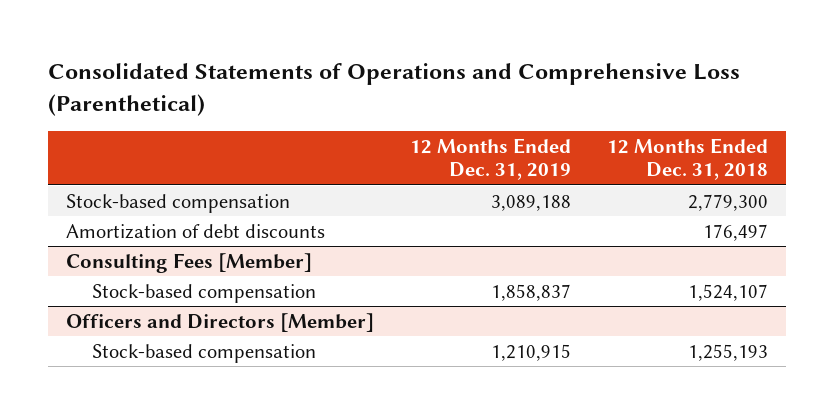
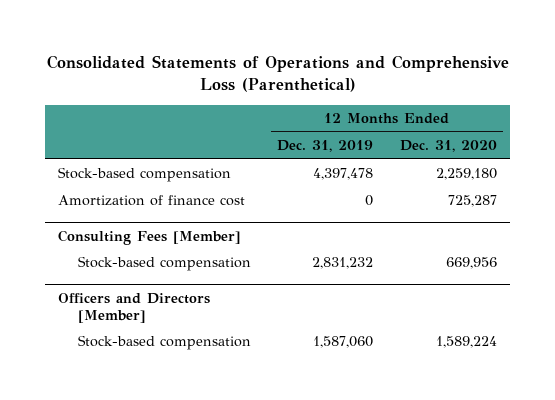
[607,137,769,181] 12 Months Ended Dec. 31, 2018 -> none
none -> [399,140,497,153] Dec. 31, 2020
[65,223,325,239] Amortization of debt discounts -> none
[490,194,571,211] 3,089,188 -> [313,168,374,181] 4,397,478
none -> [58,195,246,207] Amortization of finance cost
[490,283,571,301] 1,858,837 -> [312,257,374,270] 2,831,232
[490,343,571,361] 1,210,915 -> [313,336,374,349] 1,587,060

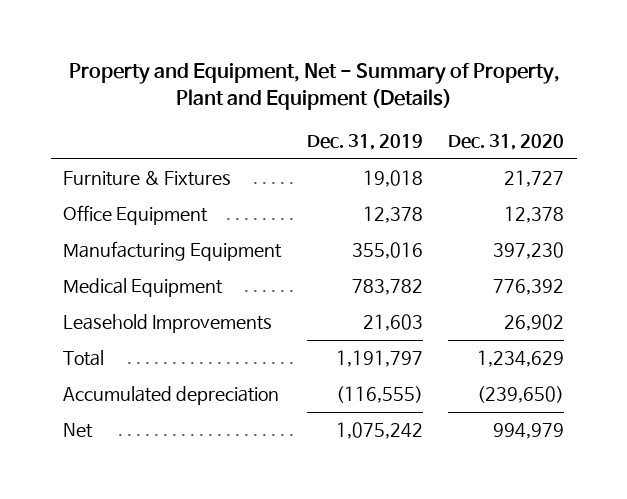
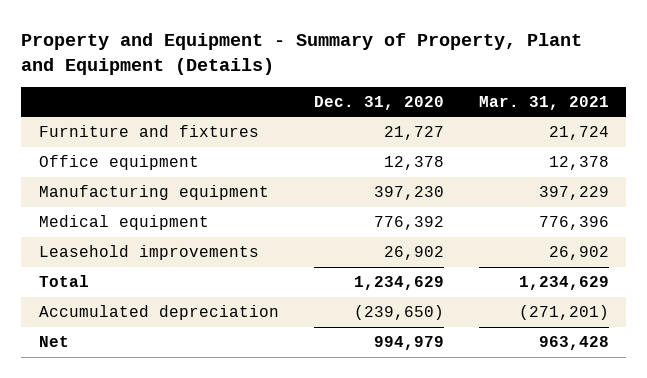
[68,62,560,110] Property and Equipment, Net - Summary of Property, Plant and Equipment (Details) -> [21,33,583,75] Property and Equipment - Summary of Property, Plant and Equipment (Details)
[306,133,423,150] Dec. 31, 2019 -> none
none -> [478,95,609,110] Mar. 31, 2021
[63,171,232,187] Furniture & Fixtures -> [38,125,259,138] Furniture and fixtures
[63,205,209,226] Office Equipment -> [38,155,199,171] Office equipment
[63,241,283,262] Manufacturing Equipment -> [38,185,269,201] Manufacturing equipment
[63,278,224,298] Medical Equipment -> [38,215,209,231] Medical equipment
[63,314,273,334] Leasehold Improvements -> [38,245,259,261] Leasehold improvements

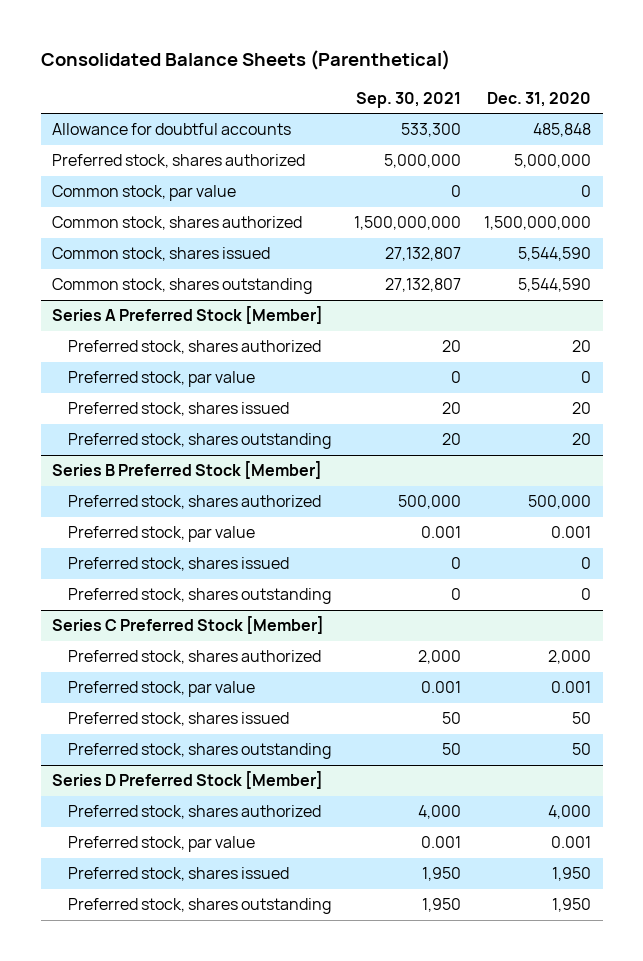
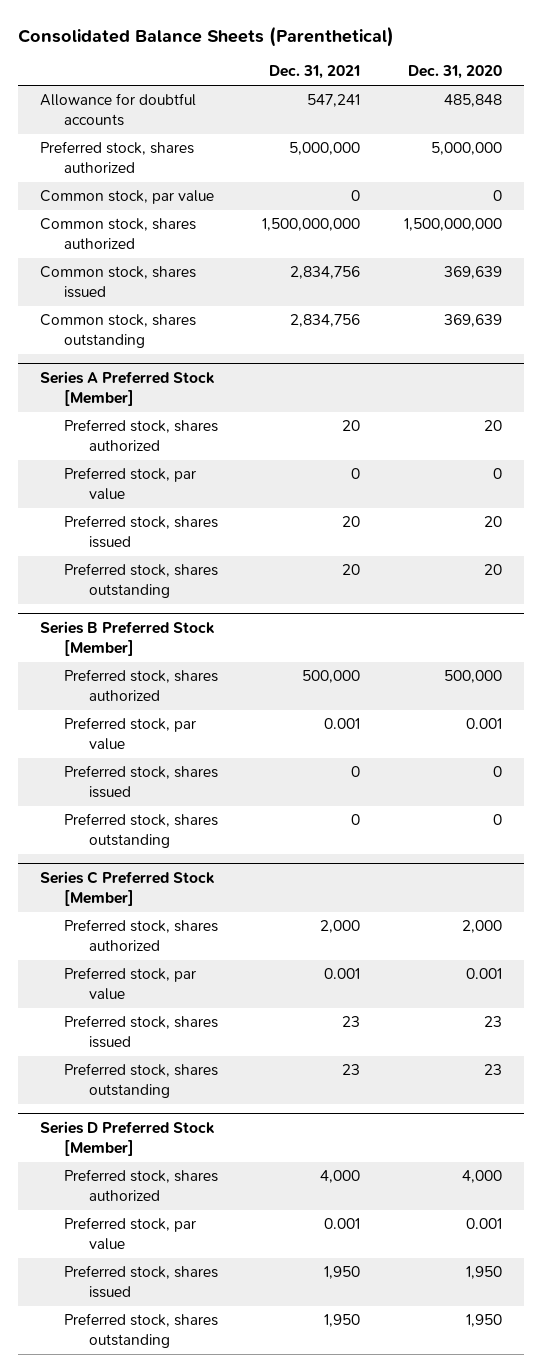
[355,91,461,108] Sep. 30, 2021 -> none
none -> [269,65,361,80] Dec. 31, 2021
[518,247,592,262] 5,544,590 -> [444,266,503,280] 369,639
[518,278,592,293] 5,544,590 -> [444,314,503,328] 369,639
[572,712,592,725] 50 -> [484,1016,503,1028] 23
[572,743,592,756] 50 -> [484,1064,503,1076] 23

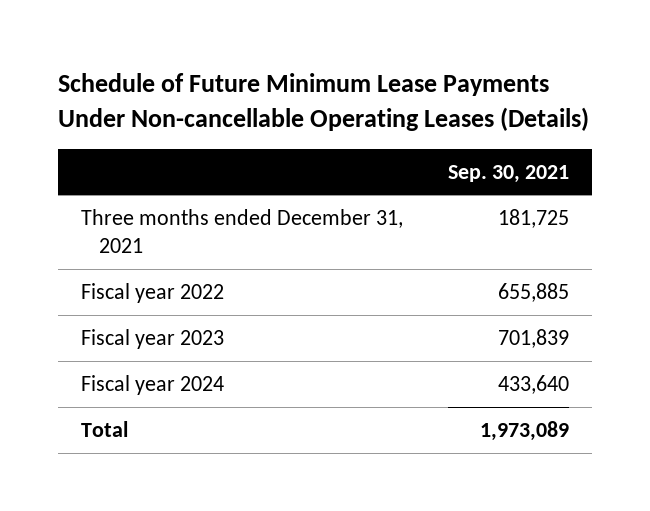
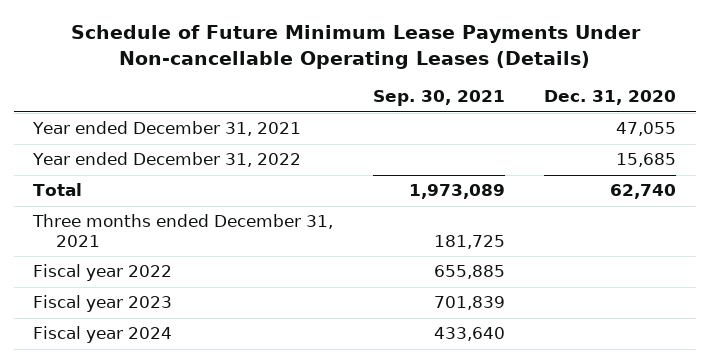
none -> [544,90,677,106] Dec. 31, 2020
none -> [32,121,302,137] Year ended December 31, 2021
none -> [32,152,302,168] Year ended December 31, 2022
[80,420,128,437] Total -> [33,183,83,197] Total

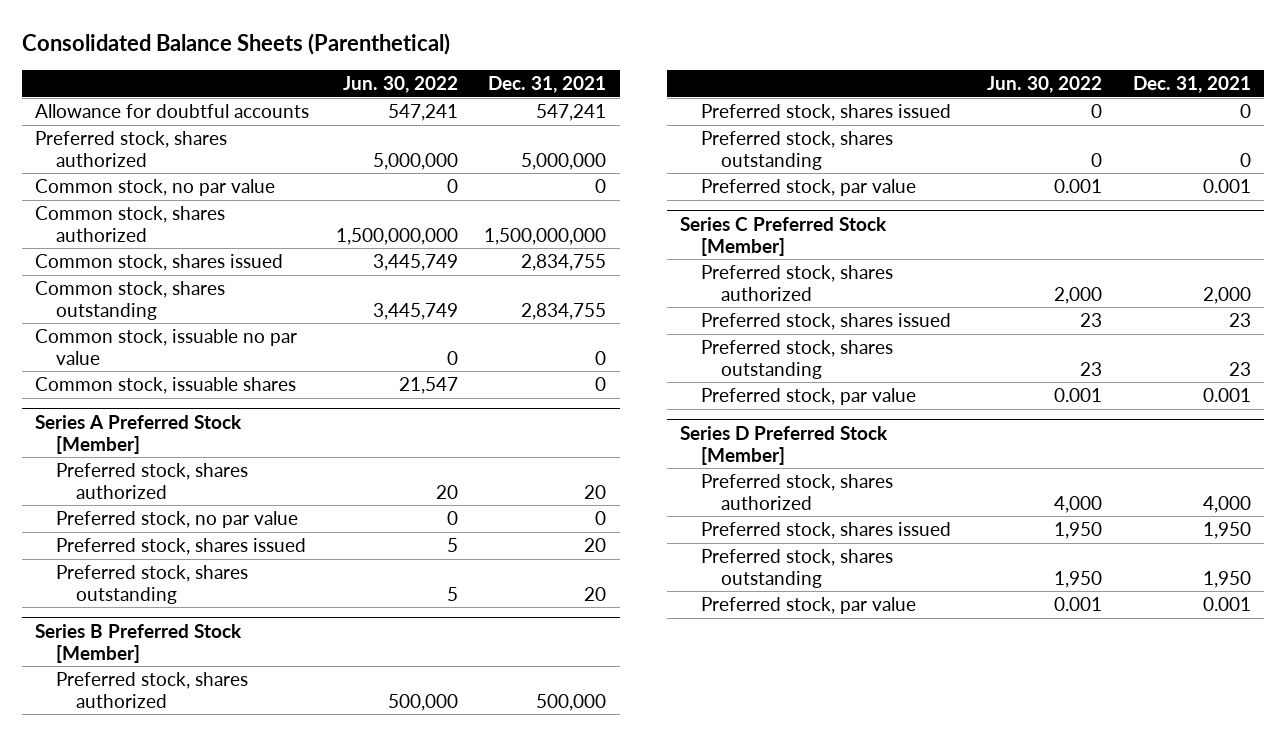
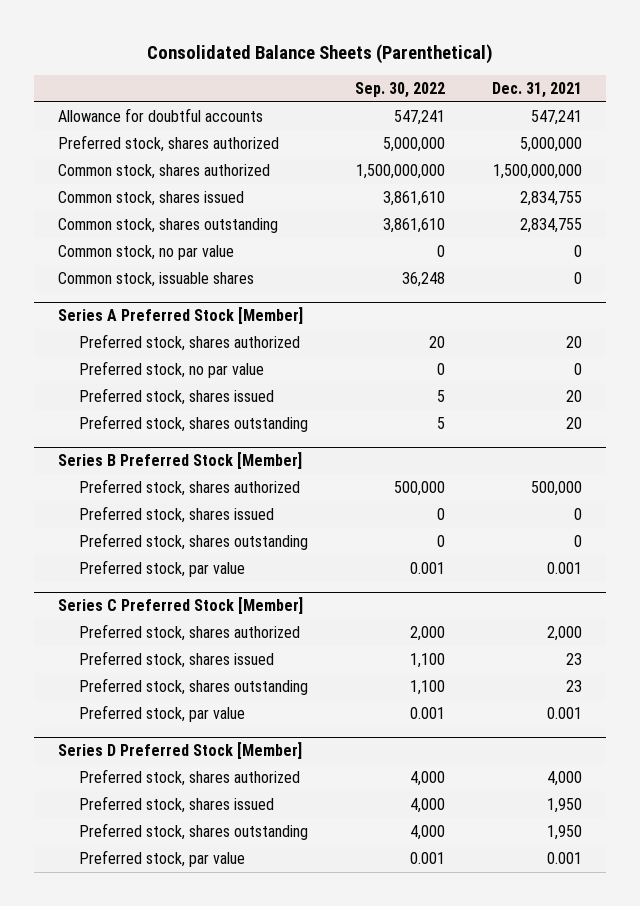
[342,76,458,94] Jun. 30, 2022 -> none
none -> [355,82,446,99] Sep. 30, 2022
[35,329,298,366] Common stock, issuable no par value -> none
[35,179,276,197] Common stock, no par value -> [57,245,234,261] Common stock, no par value

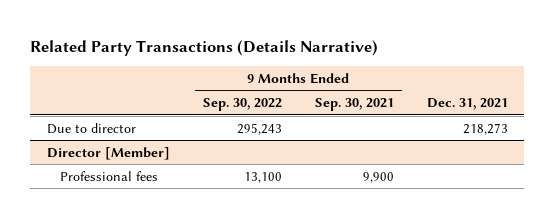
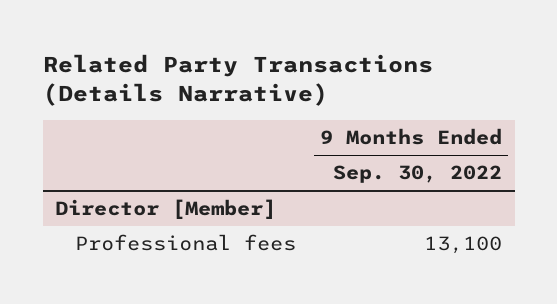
[314,98,394,112] Sep. 30, 2021 -> none
[426,98,508,111] Dec. 31, 2021 -> none
[46,122,136,134] Due to director -> none

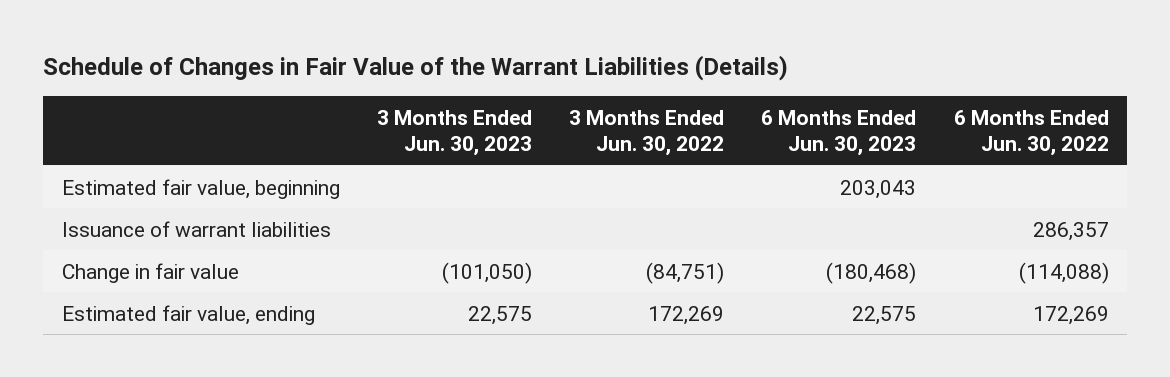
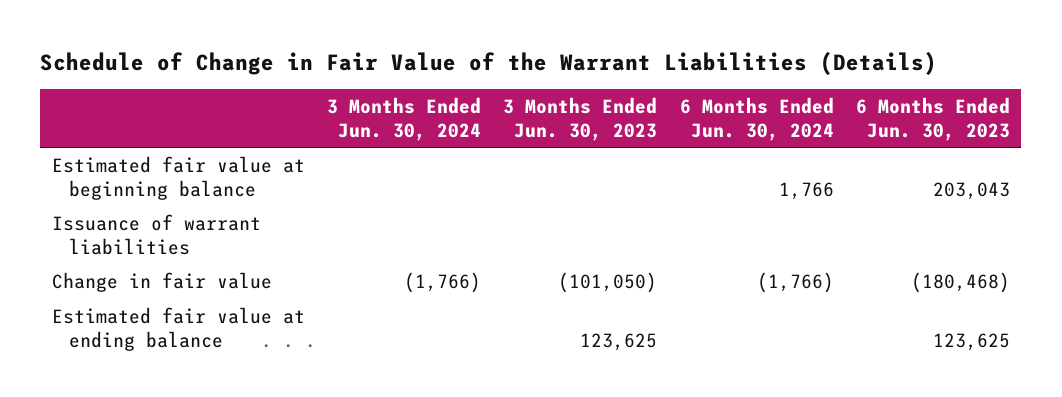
[42,55,788,82] Schedule of Changes in Fair Value of the Warrant Liabilities (Details) -> [40,51,938,75] Schedule of Change in Fair Value of the Warrant Liabilities (Details)
[569,109,725,156] 3 Months Ended Jun. 30, 2022 -> none
[953,109,1109,156] 6 Months Ended Jun. 30, 2022 -> none
none -> [326,97,481,141] 3 Months Ended Jun. 30, 2024
none -> [679,97,834,141] 6 Months Ended Jun. 30, 2024
[61,178,340,199] Estimated fair value, beginning -> [51,155,305,200] Estimated fair value at beginning balance
[61,304,315,325] Estimated fair value, ending -> [51,306,305,351] Estimated fair value at ending balance
[467,305,532,325] 22,575 -> [580,332,658,351] 123,625
[852,305,917,325] 22,575 -> [932,332,1010,351] 123,625

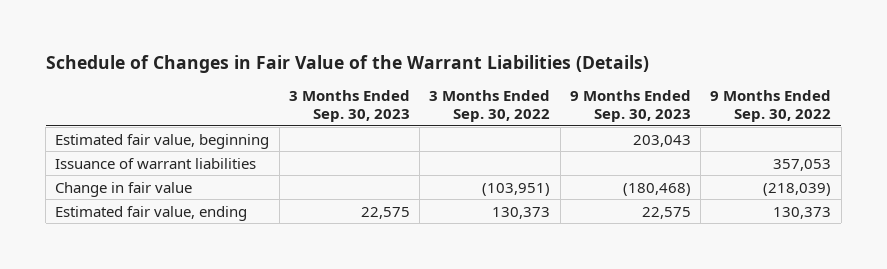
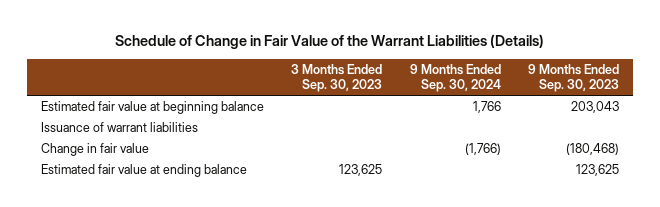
[45,54,649,73] Schedule of Changes in Fair Value of the Warrant Liabilities (Details) -> [114,34,544,50] Schedule of Change in Fair Value of the Warrant Liabilities (Details)
[429,90,551,122] 3 Months Ended Sep. 30, 2022 -> none
[710,90,832,122] 9 Months Ended Sep. 30, 2022 -> none
none -> [409,64,501,93] 9 Months Ended Sep. 30, 2024
[55,133,270,149] Estimated fair value, beginning -> [40,101,264,115] Estimated fair value at beginning balance
[55,205,248,221] Estimated fair value, ending -> [40,164,247,178] Estimated fair value at ending balance
[360,206,410,219] 22,575 -> [339,164,383,177] 123,625
[641,206,691,219] 22,575 -> [576,164,620,177] 123,625

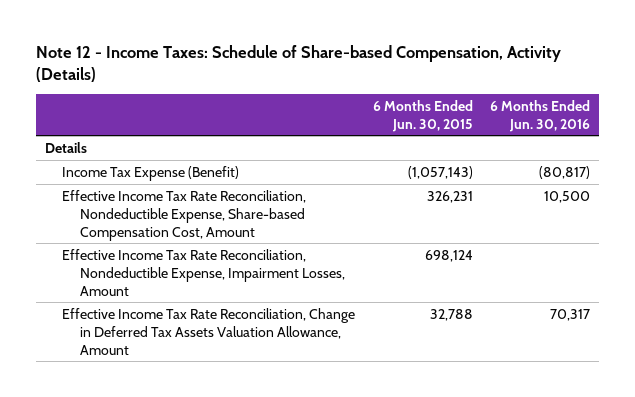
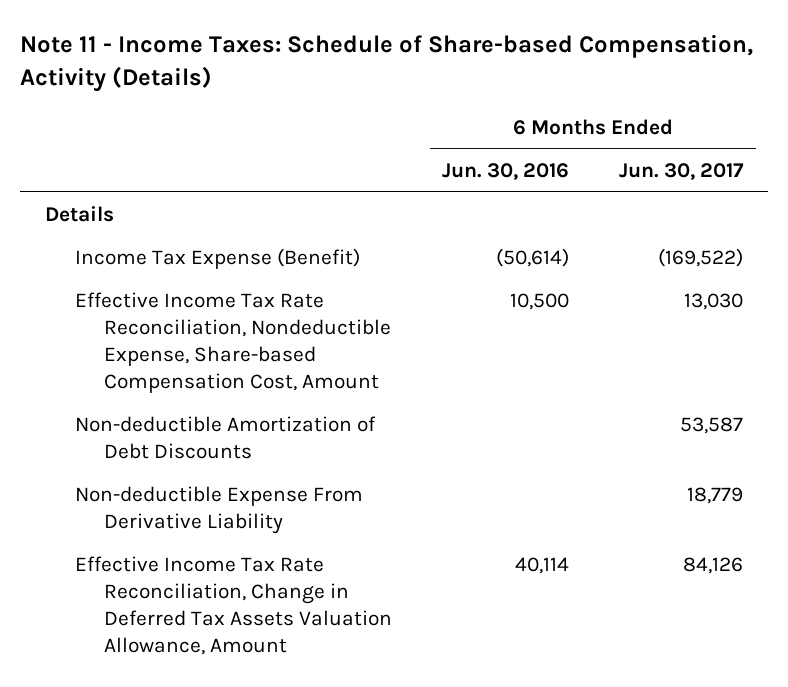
[35,44,561,82] Note 12 - Income Taxes: Schedule of Share-based Compensation, Activity (Details) -> [19,34,753,92] Note 11 - Income Taxes: Schedule of Share-based Compensation, Activity (Details)
[372,99,473,132] 6 Months Ended Jun. 30, 2015 -> none
none -> [619,162,745,180] Jun. 30, 2017
[539,165,591,179] (80,817) -> [496,248,570,268] (50,614)
[62,248,345,296] Effective Income Tax Rate Reconciliation, Nondeductible Expense, Impairment Losses, Amount -> none
none -> [74,416,376,460] Non-deductible Amortization of Debt Discounts
none -> [74,486,363,535] Non-deductible Expense From Derivative Liability
[550,308,591,321] 70,317 -> [515,557,570,575] 40,114

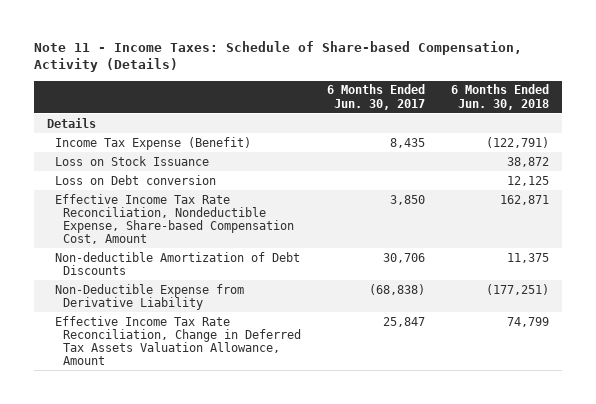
[442,162,570,180] Jun. 30, 2016 -> none
none -> [450,84,549,110] 6 Months Ended Jun. 30, 2018
[658,248,744,268] (169,522) -> [389,137,425,148] 8,435
none -> [55,155,210,166] Loss on Stock Issuance
none -> [55,174,217,185] Loss on Debt conversion
[684,293,744,311] 13,030 -> [389,194,425,205] 3,850
[680,417,744,435] 53,587 -> [382,252,425,263] 30,706
[74,486,363,535] Non-deductible Expense From Derivative Liability -> [55,283,245,310] Non-Deductible Expense from Derivative Liability
[687,487,744,505] 18,779 -> [368,283,425,295] (68,838)
[683,557,744,575] 84,126 -> [382,316,425,327] 25,847

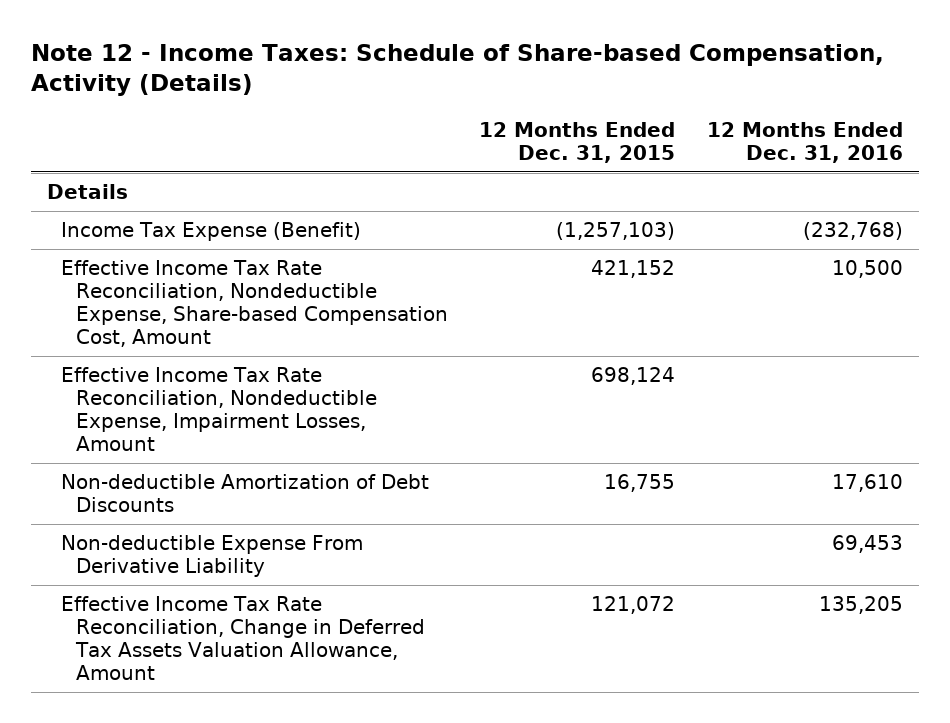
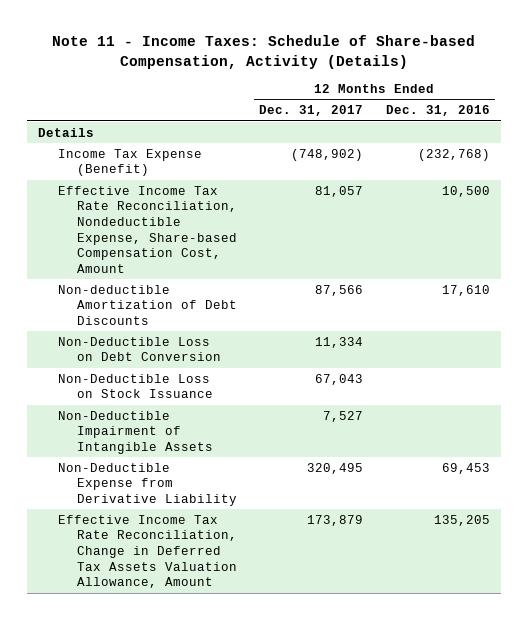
[30,43,884,97] Note 12 - Income Taxes: Schedule of Share-based Compensation, Activity (Details) -> [51,35,475,69] Note 11 - Income Taxes: Schedule of Share-based Compensation, Activity (Details)
[479,121,676,163] 12 Months Ended Dec. 31, 2015 -> none
none -> [259,105,364,117] Dec. 31, 2017
[61,367,377,452] Effective Income Tax Rate Reconciliation, Nondeductible Expense, Impairment Losses, Amount -> none
none -> [57,336,221,362] Non-Deductible Loss on Debt Conversion
none -> [57,373,213,399] Non-Deductible Loss on Stock Issuance
none -> [57,410,213,454] Non-Deductible Impairment of Intangible Assets
[61,535,364,578] Non-deductible Expense From Derivative Liability -> [57,462,237,506] Non-Deductible Expense from Derivative Liability

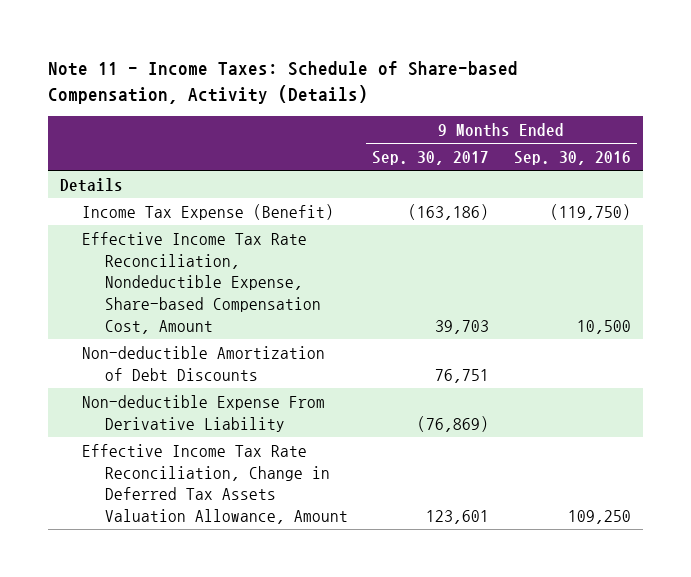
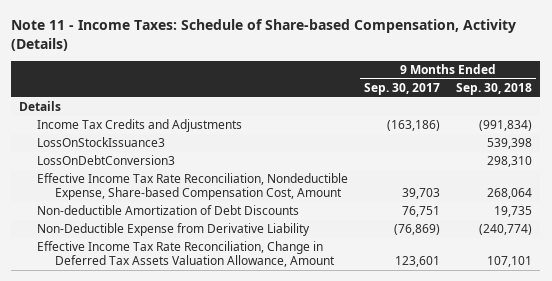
[513,151,631,166] Sep. 30, 2016 -> none
none -> [456,83,533,96] Sep. 30, 2018
[82,203,335,220] Income Tax Expense (Benefit) -> [37,119,243,133] Income Tax Credits and Adjustments
none -> [37,137,166,148] LossOnStockIssuance3
none -> [37,155,176,166] LossOnDebtConversion3
[82,394,326,432] Non-deductible Expense From Derivative Liability -> [37,223,311,237] Non-Deductible Expense from Derivative Liability

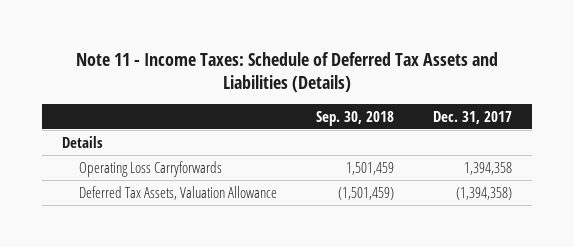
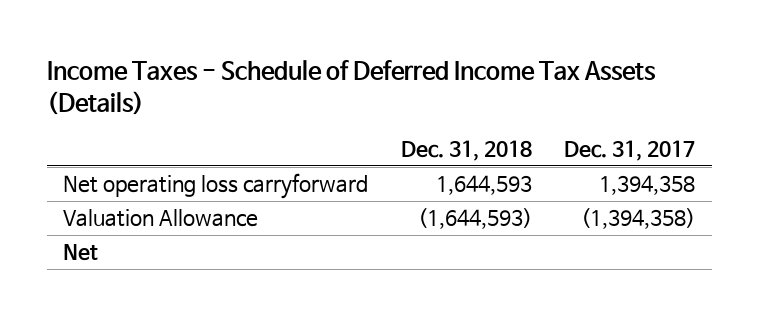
[75,51,498,92] Note 11 - Income Taxes: Schedule of Deferred Tax Assets and Liabilities (Details) -> [47,60,657,116] Income Taxes - Schedule of Deferred Income Tax Assets (Details)
[315,110,394,126] Sep. 30, 2018 -> none
none -> [400,140,532,162] Dec. 31, 2018
[61,135,103,148] Details -> none
[78,160,222,177] Operating Loss Carryforwards -> [63,173,369,200] Net operating loss carryforward
[78,185,277,200] Deferred Tax Assets, Valuation Allowance -> [63,209,259,228] Valuation Allowance
none -> [63,244,99,262] Net

